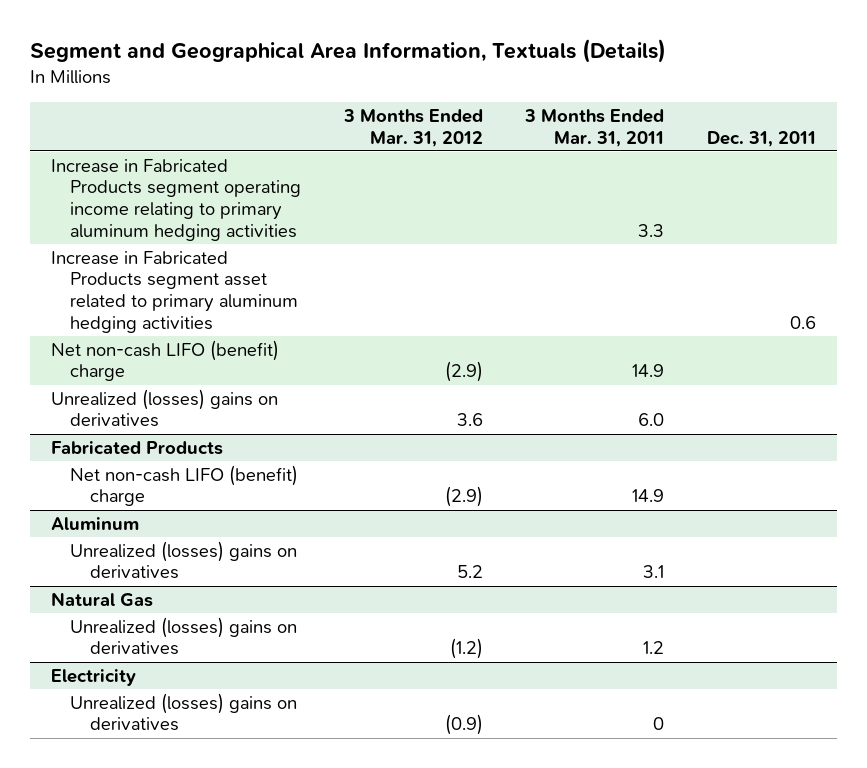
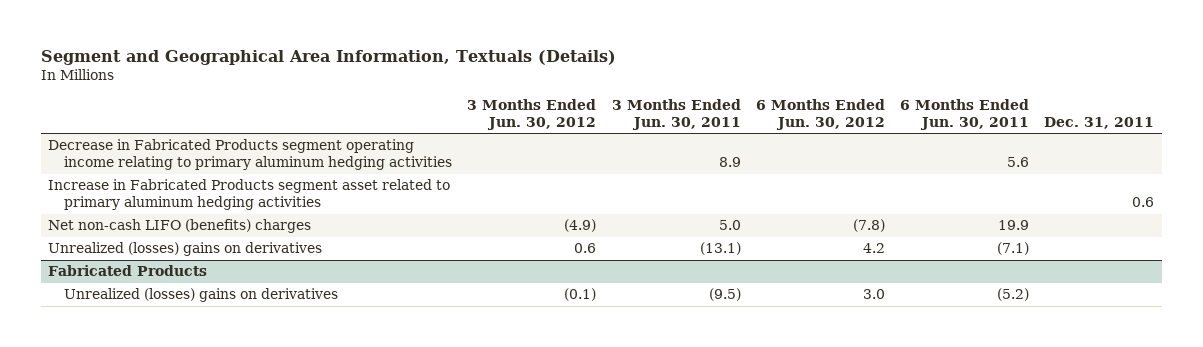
[342,108,483,147] 3 Months Ended Mar. 31, 2012 -> none
[524,108,665,147] 3 Months Ended Mar. 31, 2011 -> none
none -> [467,98,597,130] 3 Months Ended Jun. 30, 2012
none -> [611,98,741,130] 3 Months Ended Jun. 30, 2011
none -> [755,98,885,130] 6 Months Ended Jun. 30, 2012
none -> [900,98,1030,130] 6 Months Ended Jun. 30, 2011
[50,158,302,241] Increase in Fabricated Products segment operating income relating to primary aluminum hedging activities -> [48,139,453,171] Decrease in Fabricated Products segment operating income relating to primary aluminum hedging activities
[50,339,279,382] Net non-cash LIFO (benefit) charge -> [48,219,312,234] Net non-cash LIFO (benefits) charges
[70,464,299,507] Net non-cash LIFO (benefit) charge -> none
[50,516,139,530] Aluminum -> none
[70,540,298,580] Unrealized (losses) gains on derivatives -> none
[50,591,153,607] Natural Gas -> none
[70,616,298,656] Unrealized (losses) gains on derivatives -> none
[50,668,136,686] Electricity -> none
[70,692,298,732] Unrealized (losses) gains on derivatives -> none
none -> [64,288,339,303] Unrealized (losses) gains on derivatives

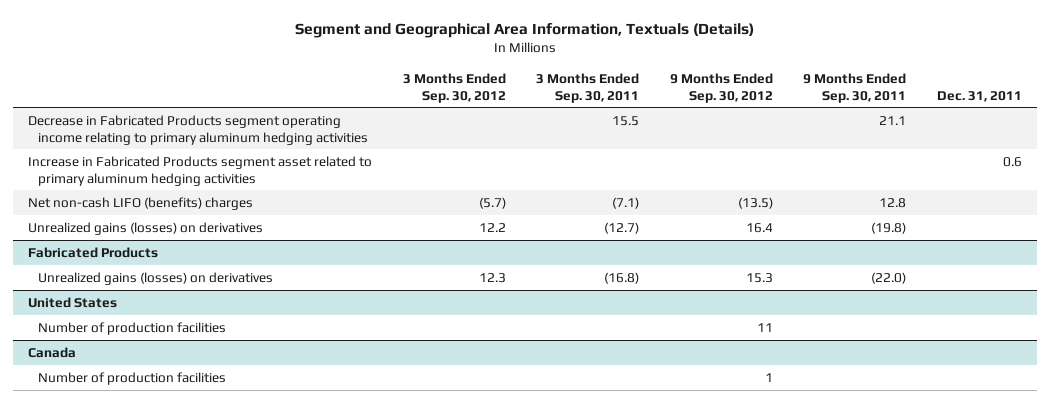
[467,98,597,130] 3 Months Ended Jun. 30, 2012 -> none
[611,98,741,130] 3 Months Ended Jun. 30, 2011 -> none
[755,98,885,130] 6 Months Ended Jun. 30, 2012 -> none
[900,98,1030,130] 6 Months Ended Jun. 30, 2011 -> none
none -> [402,72,506,103] 3 Months Ended Sep. 30, 2012
none -> [536,72,640,103] 3 Months Ended Sep. 30, 2011
none -> [669,72,773,103] 9 Months Ended Sep. 30, 2012
none -> [803,72,907,103] 9 Months Ended Sep. 30, 2011
[48,242,323,257] Unrealized (losses) gains on derivatives -> [28,221,264,235] Unrealized gains (losses) on derivatives
[64,288,339,303] Unrealized (losses) gains on derivatives -> [38,271,274,285] Unrealized gains (losses) on derivatives
none -> [28,296,118,308] United States
none -> [38,321,227,335] Number of production facilities
none -> [28,346,77,358] Canada
none -> [38,371,227,385] Number of production facilities

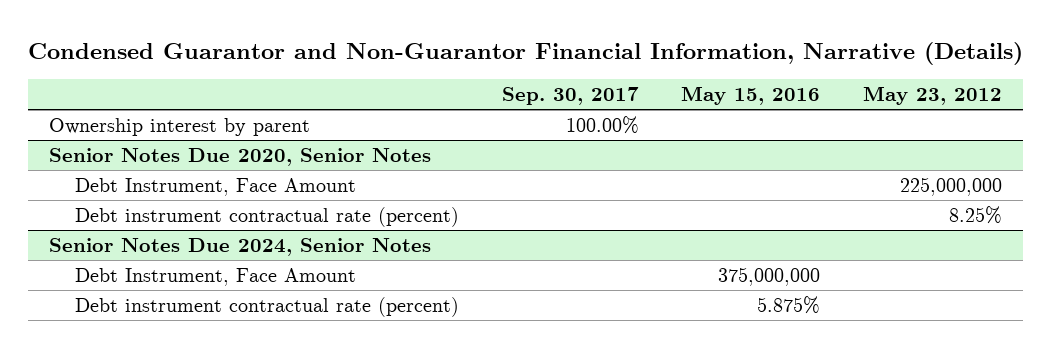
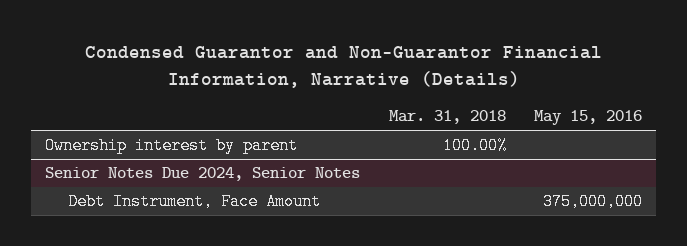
[501,86,639,105] Sep. 30, 2017 -> none
[862,85,1002,105] May 23, 2012 -> none
none -> [388,110,506,125] Mar. 31, 2018
[48,148,431,167] Senior Notes Due 2020, Senior Notes -> none
[75,178,357,197] Debt Instrument, Face Amount -> none
[75,207,460,228] Debt instrument contractual rate (percent) -> none
[75,297,460,318] Debt instrument contractual rate (percent) -> none

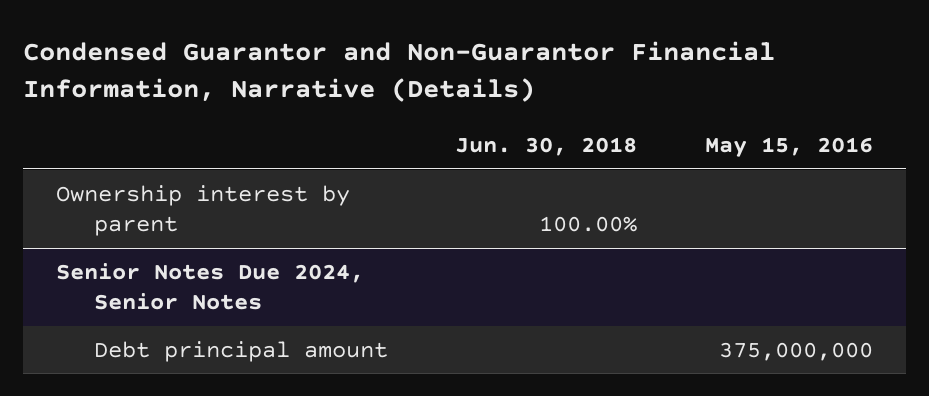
[388,110,506,125] Mar. 31, 2018 -> none
none -> [455,136,638,156] Jun. 30, 2018
[67,193,321,211] Debt Instrument, Face Amount -> [93,340,388,362] Debt principal amount

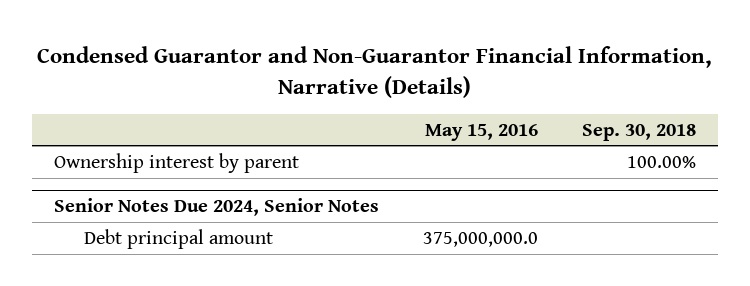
[455,136,638,156] Jun. 30, 2018 -> none
none -> [582,123,697,141] Sep. 30, 2018
[718,341,873,361] 375,000,000 -> [423,231,539,247] 375,000,000.0

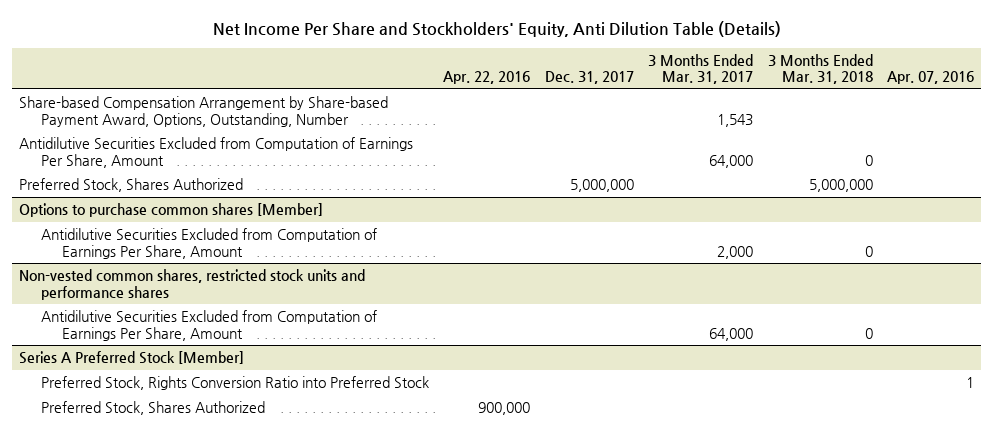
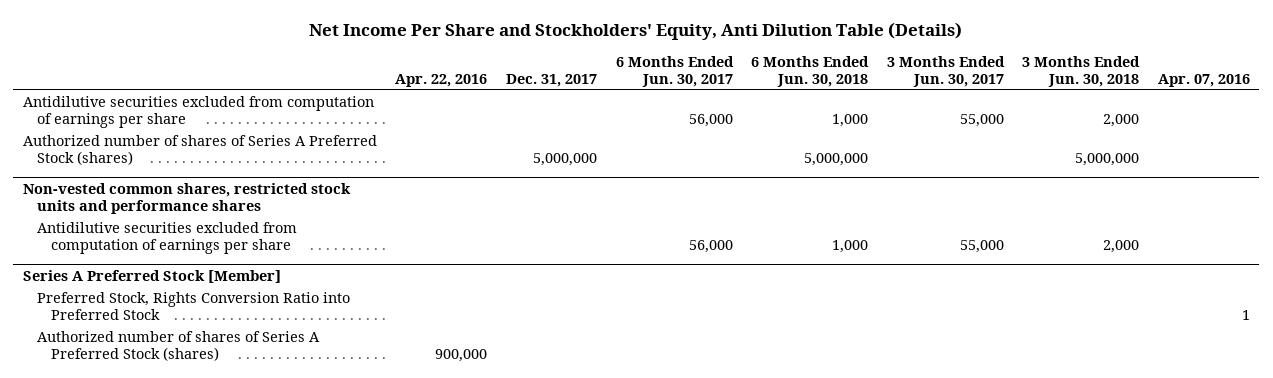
[648,53,754,85] 3 Months Ended Mar. 31, 2017 -> none
[767,53,873,85] 3 Months Ended Mar. 31, 2018 -> none
none -> [615,56,734,88] 6 Months Ended Jun. 30, 2017
none -> [751,56,870,88] 6 Months Ended Jun. 30, 2018
none -> [886,56,1005,88] 3 Months Ended Jun. 30, 2017
none -> [1022,56,1141,88] 3 Months Ended Jun. 30, 2018
[19,96,389,127] Share-based Compensation Arrangement by Share-based Payment Award, Options, Outstanding, Number -> none
[19,203,324,218] Options to purchase common shares [Member] -> none
[40,228,377,259] Antidilutive Securities Excluded from Computation of Earnings Per Share, Amount -> none
[19,137,414,168] Antidilutive Securities Excluded from Computation of Earnings Per Share, Amount -> [22,96,374,129] Antidilutive securities excluded from computation of earnings per share
[19,178,244,193] Preferred Stock, Shares Authorized -> [22,135,377,166] Authorized number of shares of Series A Preferred Stock (shares)
[40,310,377,341] Antidilutive Securities Excluded from Computation of Earnings Per Share, Amount -> [36,222,297,255] Antidilutive securities excluded from computation of earnings per share
[40,401,265,416] Preferred Stock, Shares Authorized -> [36,331,320,362] Authorized number of shares of Series A Preferred Stock (shares)

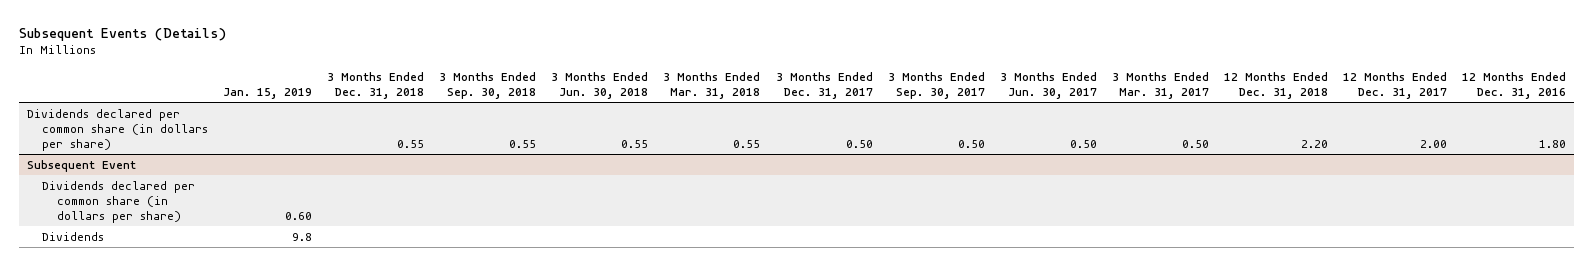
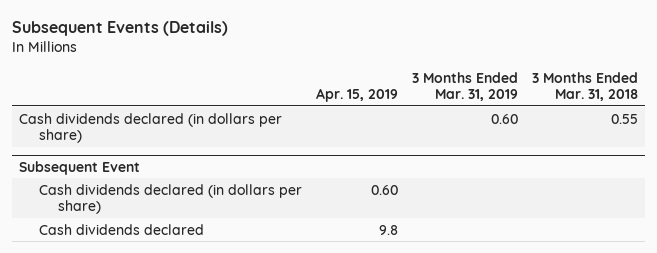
[222,87,312,99] Jan. 15, 2019 -> none
[327,71,425,99] 3 Months Ended Dec. 31, 2018 -> none
[439,71,537,99] 3 Months Ended Sep. 30, 2018 -> none
[551,71,649,99] 3 Months Ended Jun. 30, 2018 -> none
[775,71,873,99] 3 Months Ended Dec. 31, 2017 -> none
[887,71,985,99] 3 Months Ended Sep. 30, 2017 -> none
[999,71,1097,99] 3 Months Ended Jun. 30, 2017 -> none
[1112,71,1210,99] 3 Months Ended Mar. 31, 2017 -> none
[1224,71,1329,99] 12 Months Ended Dec. 31, 2018 -> none
[1343,71,1448,99] 12 Months Ended Dec. 31, 2017 -> none
[1462,71,1567,99] 12 Months Ended Dec. 31, 2016 -> none
none -> [315,88,398,103] Apr. 15, 2019
none -> [411,71,518,102] 3 Months Ended Mar. 31, 2019
[26,108,208,151] Dividends declared per common share (in dollars per share) -> [18,112,282,144] Cash dividends declared (in dollars per share)
[41,180,195,223] Dividends declared per common share (in dollars per share) -> [38,183,302,215] Cash dividends declared (in dollars per share)
[41,231,104,241] Dividends -> [38,223,204,235] Cash dividends declared

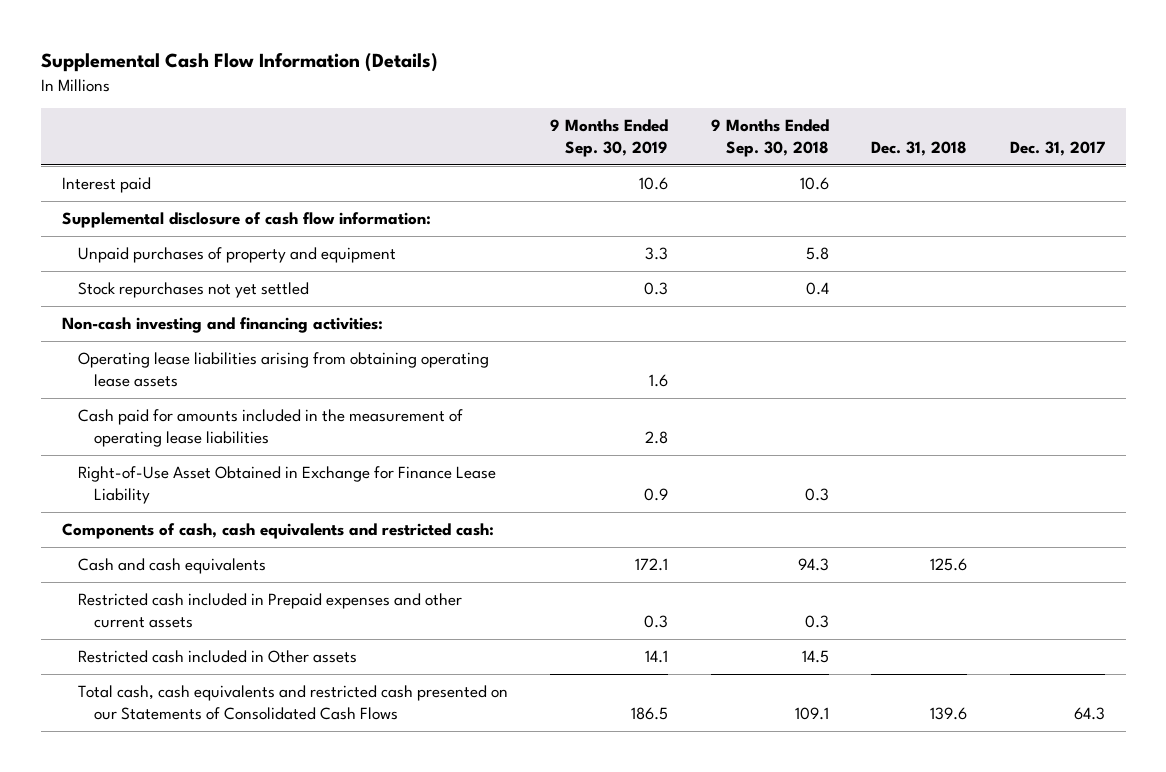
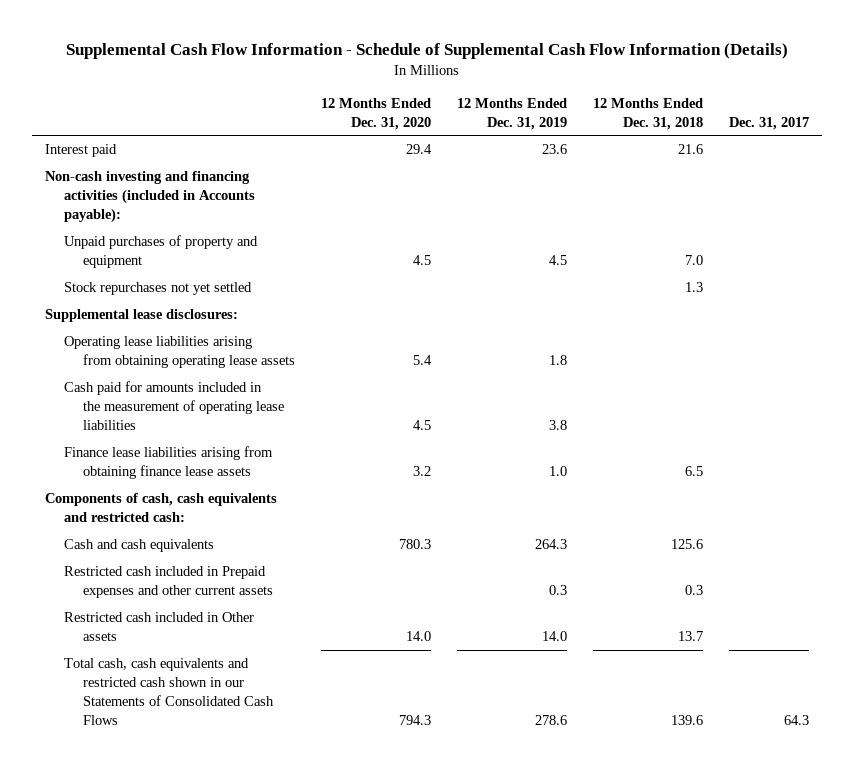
[40,53,438,73] Supplemental Cash Flow Information (Details) -> [66,43,789,60] Supplemental Cash Flow Information - Schedule of Supplemental Cash Flow Information (Details)
[550,119,669,157] 9 Months Ended Sep. 30, 2019 -> none
[710,119,829,157] 9 Months Ended Sep. 30, 2018 -> none
[871,140,968,156] Dec. 31, 2018 -> none
none -> [320,97,431,130] 12 Months Ended Dec. 31, 2020
none -> [456,97,567,130] 12 Months Ended Dec. 31, 2019
none -> [592,97,703,130] 12 Months Ended Dec. 31, 2018
[61,212,431,229] Supplemental disclosure of cash flow information: -> [45,171,256,223] Non-cash investing and financing activities (included in Accounts payable):
[61,317,383,334] Non-cash investing and financing activities: -> none
none -> [45,309,239,323] Supplemental lease disclosures:
[77,466,496,504] Right-of-Use Asset Obtained in Exchange for Finance Lease Liability -> [64,446,274,480] Finance lease liabilities arising from obtaining finance lease assets
[77,685,508,720] Total cash, cash equivalents and restricted cash presented on our Statements of Consolidated Cash Flows -> [64,658,274,725] Total cash, cash equivalents and restricted cash shown in our Statements of Consolidated Cash Flows

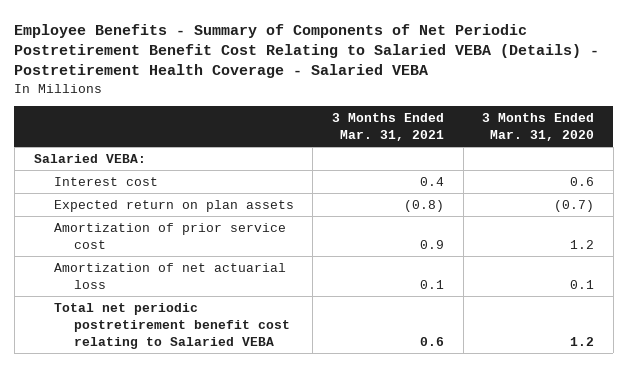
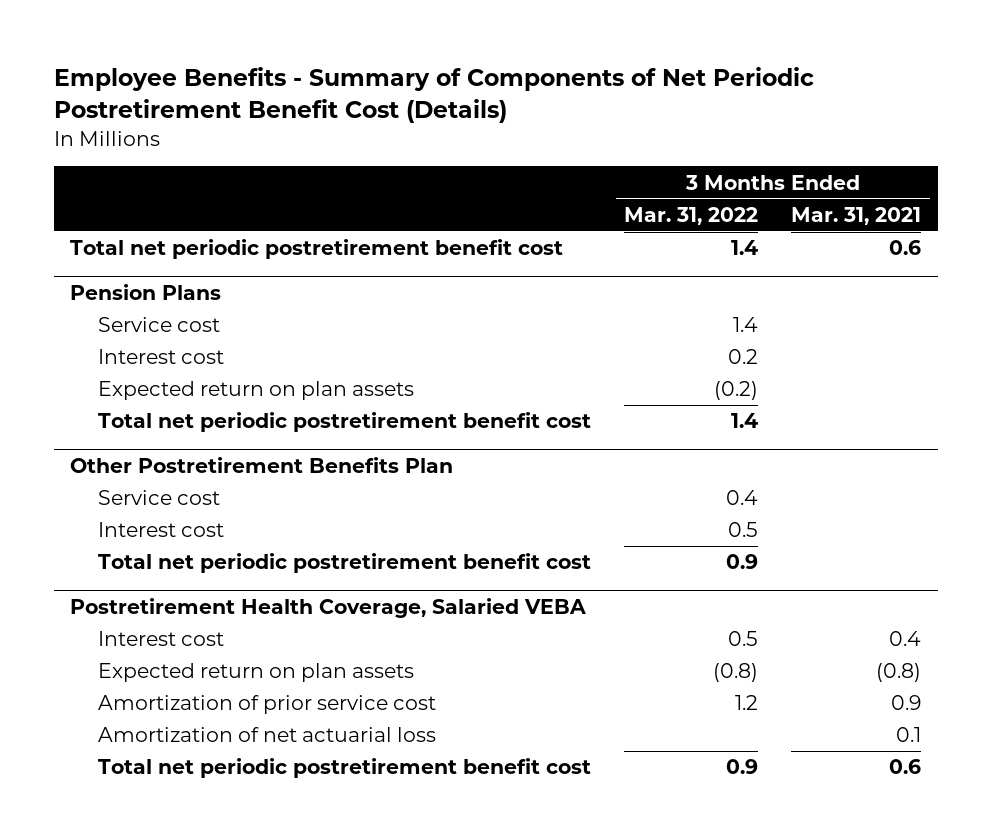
[14,23,600,79] Employee Benefits - Summary of Components of Net Periodic Postretirement Benefit Cost Relating to Salaried VEBA (Details) - Postretirement Health Coverage - Salaried VEBA -> [53,66,814,124] Employee Benefits - Summary of Components of Net Periodic Postretirement Benefit Cost (Details)
[482,112,595,141] 3 Months Ended Mar. 31, 2020 -> none
none -> [624,206,759,225] Mar. 31, 2022
[33,154,146,164] Salaried VEBA: -> none
[53,177,158,187] Interest cost -> none
[53,200,294,213] Expected return on plan assets -> none
[53,223,286,249] Amortization of prior service cost -> none
[53,263,286,289] Amortization of net actuarial loss -> none
[53,303,290,349] Total net periodic postretirement benefit cost relating to Salaried VEBA -> [70,239,564,260] Total net periodic postretirement benefit cost
none -> [70,283,222,300] Pension Plans
none -> [98,317,221,333] Service cost
none -> [98,349,225,365] Interest cost
none -> [98,381,415,401] Expected return on plan assets
none -> [98,412,592,433] Total net periodic postretirement benefit cost
none -> [70,456,454,473] Other Postretirement Benefits Plan
none -> [98,490,221,506] Service cost
none -> [98,522,225,538] Interest cost
none -> [98,553,592,574] Total net periodic postretirement benefit cost
none -> [70,597,587,618] Postretirement Health Coverage, Salaried VEBA
none -> [98,631,225,647] Interest cost
none -> [98,663,415,683] Expected return on plan assets
none -> [98,695,437,715] Amortization of prior service cost
none -> [98,727,437,743] Amortization of net actuarial loss
none -> [98,758,592,779] Total net periodic postretirement benefit cost

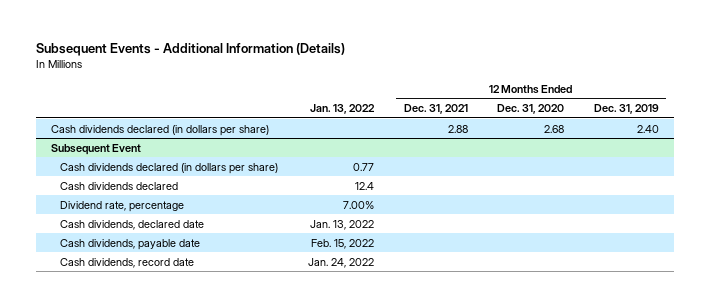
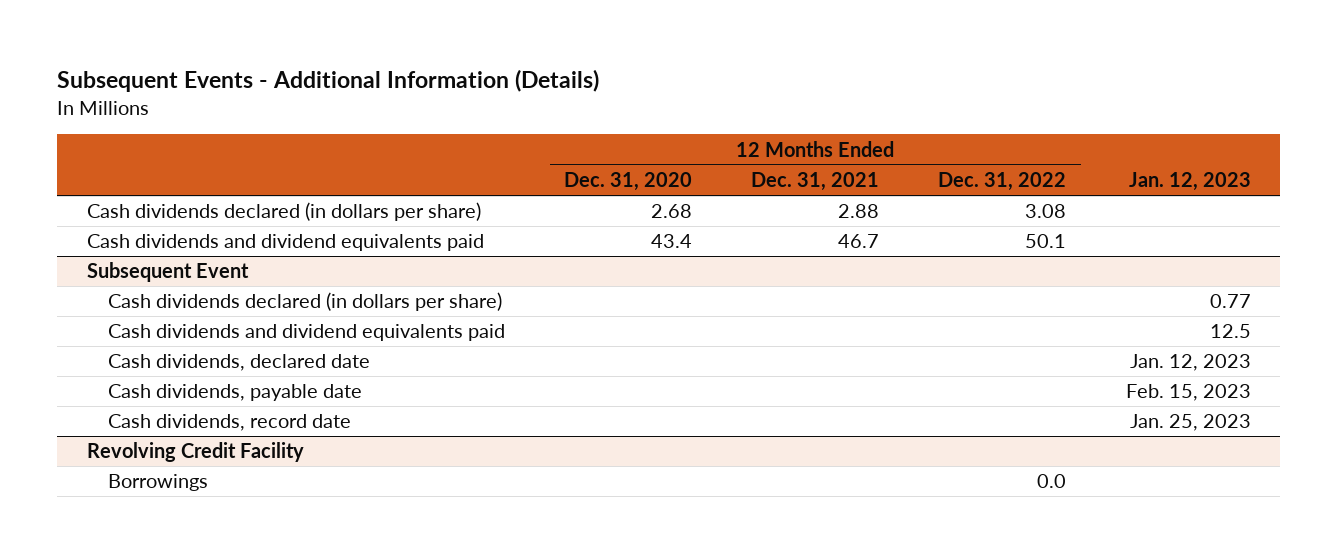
[309,104,375,115] Jan. 13, 2022 -> none
[593,104,659,115] Dec. 31, 2019 -> none
none -> [938,172,1067,192] Dec. 31, 2022
none -> [1128,172,1251,192] Jan. 12, 2023
none -> [86,234,484,252] Cash dividends and dividend equivalents paid
[60,181,179,190] Cash dividends declared -> none
[60,200,185,212] Dividend rate, percentage -> none
none -> [108,324,506,342] Cash dividends and dividend equivalents paid
none -> [86,442,304,463] Revolving Credit Facility
none -> [108,474,209,492] Borrowings

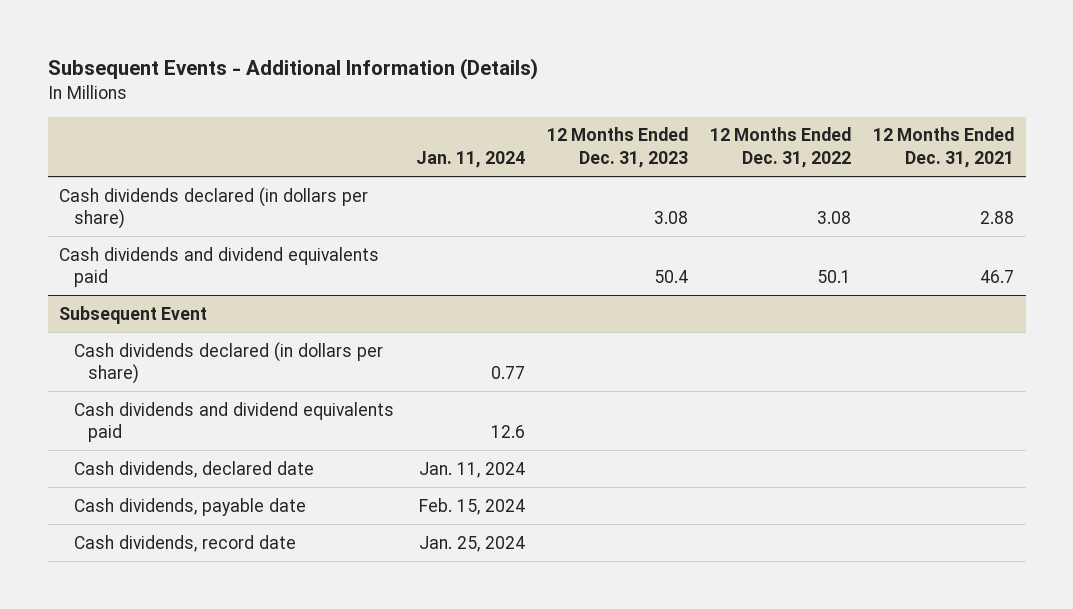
[564,172,693,192] Dec. 31, 2020 -> none
[1128,172,1251,192] Jan. 12, 2023 -> none
none -> [415,151,525,169] Jan. 11, 2024
none -> [547,127,689,169] 12 Months Ended Dec. 31, 2023
[86,442,304,463] Revolving Credit Facility -> none
[108,474,209,492] Borrowings -> none

